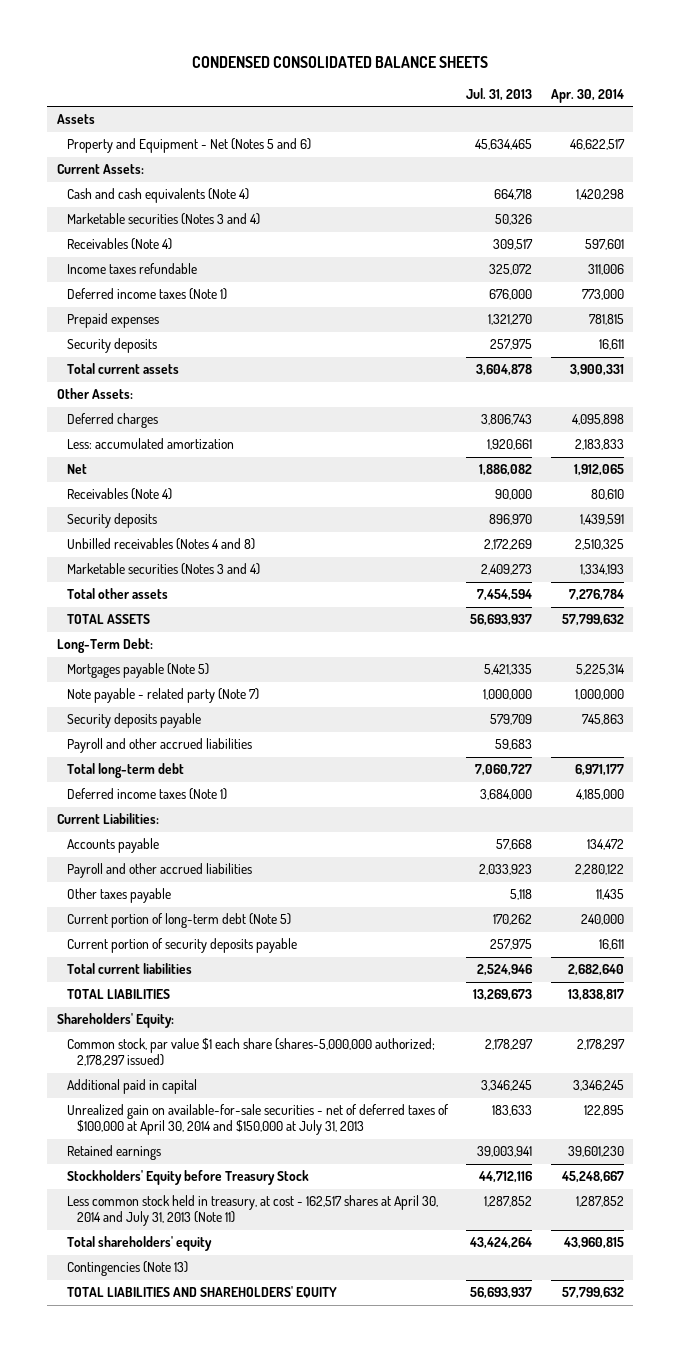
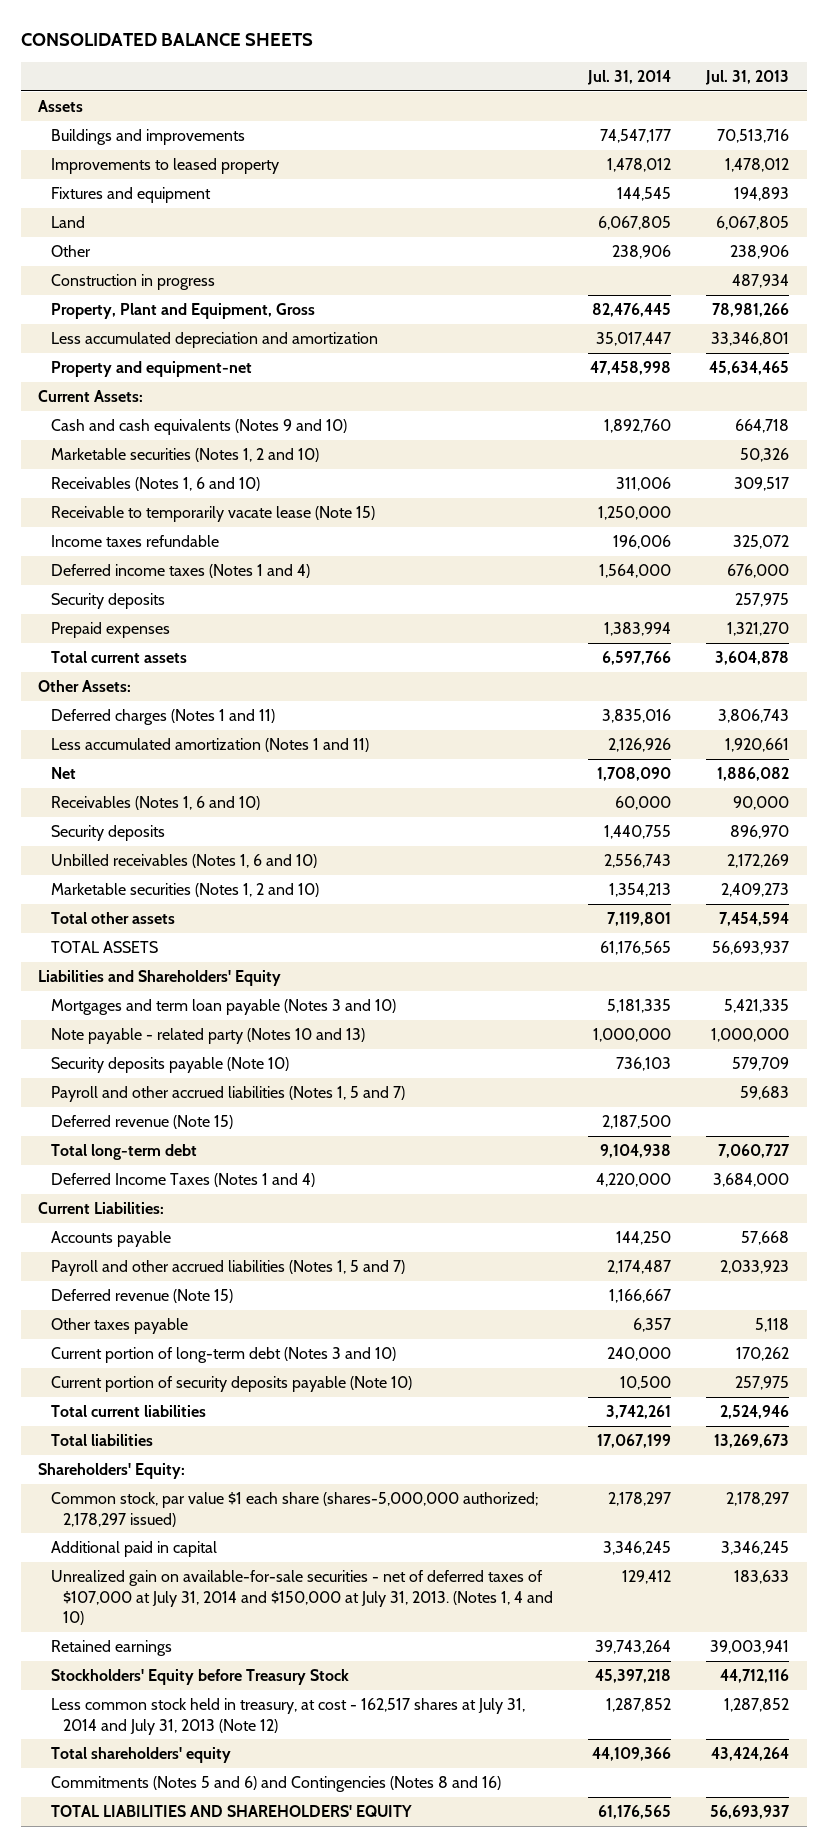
[192,56,489,69] CONDENSED CONSOLIDATED BALANCE SHEETS -> [20,32,313,46] CONSOLIDATED BALANCE SHEETS
[550,89,624,104] Apr. 30, 2014 -> none
none -> [587,69,672,85] Jul. 31, 2014
none -> [50,129,245,146] Buildings and improvements
none -> [50,158,279,175] Improvements to leased property
none -> [50,187,211,204] Fixtures and equipment
none -> [50,216,85,229] Land
none -> [50,245,91,258] Other
none -> [50,274,215,291] Construction in progress
none -> [50,303,315,320] Property, Plant and Equipment, Gross
none -> [50,332,378,349] Less accumulated depreciation and amortization
[66,138,311,154] Property and Equipment - Net (Notes 5 and 6) -> [50,361,252,378] Property and equipment-net
[66,188,249,204] Cash and cash equivalents (Note 4) -> [50,419,347,436] Cash and cash equivalents (Notes 9 and 10)
[66,213,260,226] Marketable securities (Notes 3 and 4) -> [50,448,319,463] Marketable securities (Notes 1, 2 and 10)
[66,238,172,251] Receivables (Note 4) -> [50,477,260,492] Receivables (Notes 1, 6 and 10)
none -> [50,506,375,523] Receivable to temporarily vacate lease (Note 15)
[66,288,227,301] Deferred income taxes (Note 1) -> [50,564,310,579] Deferred income taxes (Notes 1 and 4)
[66,313,159,329] Prepaid expenses -> [50,622,170,639] Prepaid expenses
[66,413,158,429] Deferred charges -> [50,709,275,726] Deferred charges (Notes 1 and 11)
[66,438,234,450] Less: accumulated amortization -> [50,738,369,753] Less accumulated amortization (Notes 1 and 11)
[66,488,172,501] Receivables (Note 4) -> [50,796,260,811] Receivables (Notes 1, 6 and 10)
[66,538,255,551] Unbilled receivables (Notes 4 and 8) -> [50,854,317,869] Unbilled receivables (Notes 1, 6 and 10)
[66,563,260,576] Marketable securities (Notes 3 and 4) -> [50,883,319,898] Marketable securities (Notes 1, 2 and 10)
[56,638,153,654] Long-Term Debt: -> none
none -> [38,970,282,987] Liabilities and Shareholders' Equity
[66,663,209,679] Mortgages payable (Note 5) -> [50,999,396,1016] Mortgages and term loan payable (Notes 3 and 10)
[66,688,259,704] Note payable - related party (Note 7) -> [50,1028,365,1045] Note payable - related party (Notes 10 and 13)
[66,713,201,729] Security deposits payable -> [50,1057,289,1074] Security deposits payable (Note 10)
[66,738,252,754] Payroll and other accrued liabilities -> [50,1086,405,1103] Payroll and other accrued liabilities (Notes 1, 5 and 7)
none -> [50,1115,233,1130] Deferred revenue (Note 15)
[66,788,227,801] Deferred income taxes (Note 1) -> [50,1173,315,1188] Deferred Income Taxes (Notes 1 and 4)
[66,863,252,879] Payroll and other accrued liabilities -> [50,1260,405,1277] Payroll and other accrued liabilities (Notes 1, 5 and 7)
none -> [50,1289,233,1304] Deferred revenue (Note 15)
[66,913,291,929] Current portion of long-term debt (Note 5) -> [50,1347,396,1364] Current portion of long-term debt (Notes 3 and 10)
[66,938,297,954] Current portion of security deposits payable -> [50,1376,412,1393] Current portion of security deposits payable (Note 10)
[66,989,170,1000] TOTAL LIABILITIES -> [50,1434,153,1447] Total liabilities
[66,1104,449,1136] Unrealized gain on available-for-sale securities - net of deferred taxes of $100,000 at April 30, 2014 and $150,000 at July 31, 2013 -> [50,1570,554,1625] Unrealized gain on available-for-sale securities - net of deferred taxes of $107,000 at July 31, 2014 and $150,000 at July 31, 2013. (Notes 1, 4 and 10)
[66,1195,438,1227] Less common stock held in treasury, at cost - 162,517 shares at April 30, 2014 and July 31, 2013 (Note 11) -> [50,1698,525,1735] Less common stock held in treasury, at cost - 162,517 shares at July 31, 2014 and July 31, 2013 (Note 12)
[66,1261,188,1277] Contingencies (Note 13) -> [50,1776,501,1793] Commitments (Notes 5 and 6) and Contingencies (Notes 8 and 16)

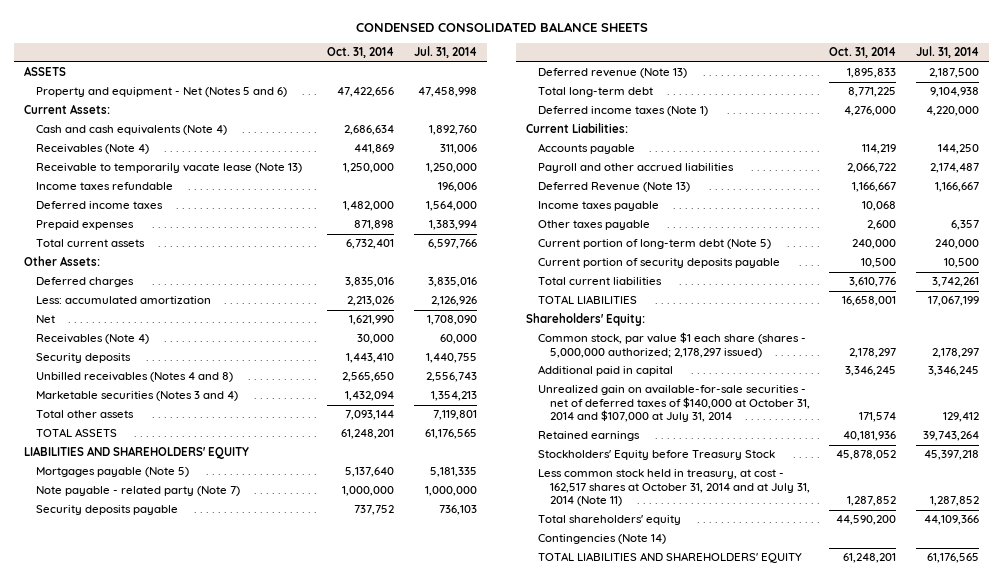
[20,32,313,46] CONSOLIDATED BALANCE SHEETS -> [355,21,648,32] CONDENSED CONSOLIDATED BALANCE SHEETS
[705,69,790,85] Jul. 31, 2013 -> none
none -> [327,47,395,59] Oct. 31, 2014
[50,129,245,146] Buildings and improvements -> none
[50,158,279,175] Improvements to leased property -> none
[50,187,211,204] Fixtures and equipment -> none
[50,216,85,229] Land -> none
[50,245,91,258] Other -> none
[50,274,215,291] Construction in progress -> none
[50,303,315,320] Property, Plant and Equipment, Gross -> none
[50,332,378,349] Less accumulated depreciation and amortization -> none
[38,100,84,113] Assets -> [23,66,66,77] ASSETS
[50,361,252,378] Property and equipment-net -> [35,87,287,98] Property and equipment - Net (Notes 5 and 6)
[50,448,319,463] Marketable securities (Notes 1, 2 and 10) -> none
[50,419,347,436] Cash and cash equivalents (Notes 9 and 10) -> [35,125,227,136] Cash and cash equivalents (Note 4)
[50,477,260,492] Receivables (Notes 1, 6 and 10) -> [35,144,149,155] Receivables (Note 4)
[50,506,375,523] Receivable to temporarily vacate lease (Note 15) -> [35,163,302,174] Receivable to temporarily vacate lease (Note 13)
[50,593,165,610] Security deposits -> none
[50,564,310,579] Deferred income taxes (Notes 1 and 4) -> [35,201,163,210] Deferred income taxes
[50,709,275,726] Deferred charges (Notes 1 and 11) -> [35,277,134,288] Deferred charges
[50,738,369,753] Less accumulated amortization (Notes 1 and 11) -> [35,296,211,305] Less: accumulated amortization
[50,796,260,811] Receivables (Notes 1, 6 and 10) -> [35,334,149,345] Receivables (Note 4)
[50,854,317,869] Unbilled receivables (Notes 1, 6 and 10) -> [35,372,233,383] Unbilled receivables (Notes 4 and 8)
[50,883,319,898] Marketable securities (Notes 1, 2 and 10) -> [35,391,238,402] Marketable securities (Notes 3 and 4)
[50,1086,405,1103] Payroll and other accrued liabilities (Notes 1, 5 and 7) -> none
[38,970,282,987] Liabilities and Shareholders' Equity -> [23,446,249,460] LIABILITIES AND SHAREHOLDERS' EQUITY
[50,999,396,1016] Mortgages and term loan payable (Notes 3 and 10) -> [35,467,189,478] Mortgages payable (Note 5)
[50,1028,365,1045] Note payable - related party (Notes 10 and 13) -> [35,486,240,497] Note payable - related party (Note 7)
[50,1057,289,1074] Security deposits payable (Note 10) -> [35,505,178,516] Security deposits payable
[50,1115,233,1130] Deferred revenue (Note 15) -> [537,68,687,79] Deferred revenue (Note 13)
[50,1173,315,1188] Deferred Income Taxes (Notes 1 and 4) -> [537,106,708,117] Deferred income taxes (Note 1)
[50,1260,405,1277] Payroll and other accrued liabilities (Notes 1, 5 and 7) -> [537,163,734,174] Payroll and other accrued liabilities
[50,1289,233,1304] Deferred revenue (Note 15) -> [537,182,690,193] Deferred Revenue (Note 13)
none -> [537,201,659,212] Income taxes payable
[50,1347,396,1364] Current portion of long-term debt (Notes 3 and 10) -> [537,239,771,250] Current portion of long-term debt (Note 5)
[50,1376,412,1393] Current portion of security deposits payable (Note 10) -> [537,258,780,269] Current portion of security deposits payable
[50,1434,153,1447] Total liabilities -> [537,295,637,305] TOTAL LIABILITIES
[50,1492,538,1527] Common stock, par value $1 each share (shares-5,000,000 authorized; 2,178,297 issued) -> [537,332,806,358] Common stock, par value $1 each share (shares - 5,000,000 authorized; 2,178,297 issued)
[50,1570,554,1625] Unrealized gain on available-for-sale securities - net of deferred taxes of $107,000 at July 31, 2014 and $150,000 at July 31, 2013. (Notes 1, 4 and 10) -> [537,385,810,423] Unrealized gain on available-for-sale securities - net of deferred taxes of $140,000 at October 31, 2014 and $107,000 at July 31, 2014
[50,1698,525,1735] Less common stock held in treasury, at cost - 162,517 shares at July 31, 2014 and July 31, 2013 (Note 12) -> [537,469,810,507] Less common stock held in treasury, at cost - 162,517 shares at October 31, 2014 and at July 31, 2014 (Note 11)
[50,1776,501,1793] Commitments (Notes 5 and 6) and Contingencies (Notes 8 and 16) -> [537,534,666,545] Contingencies (Note 14)

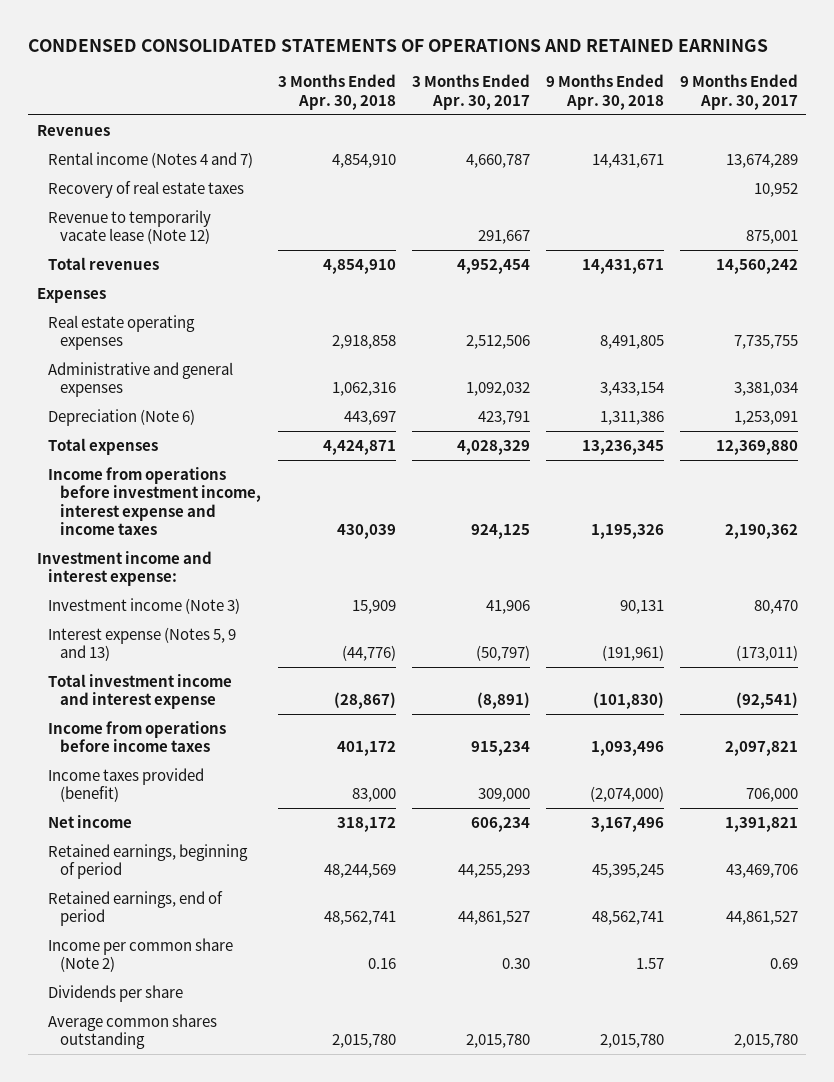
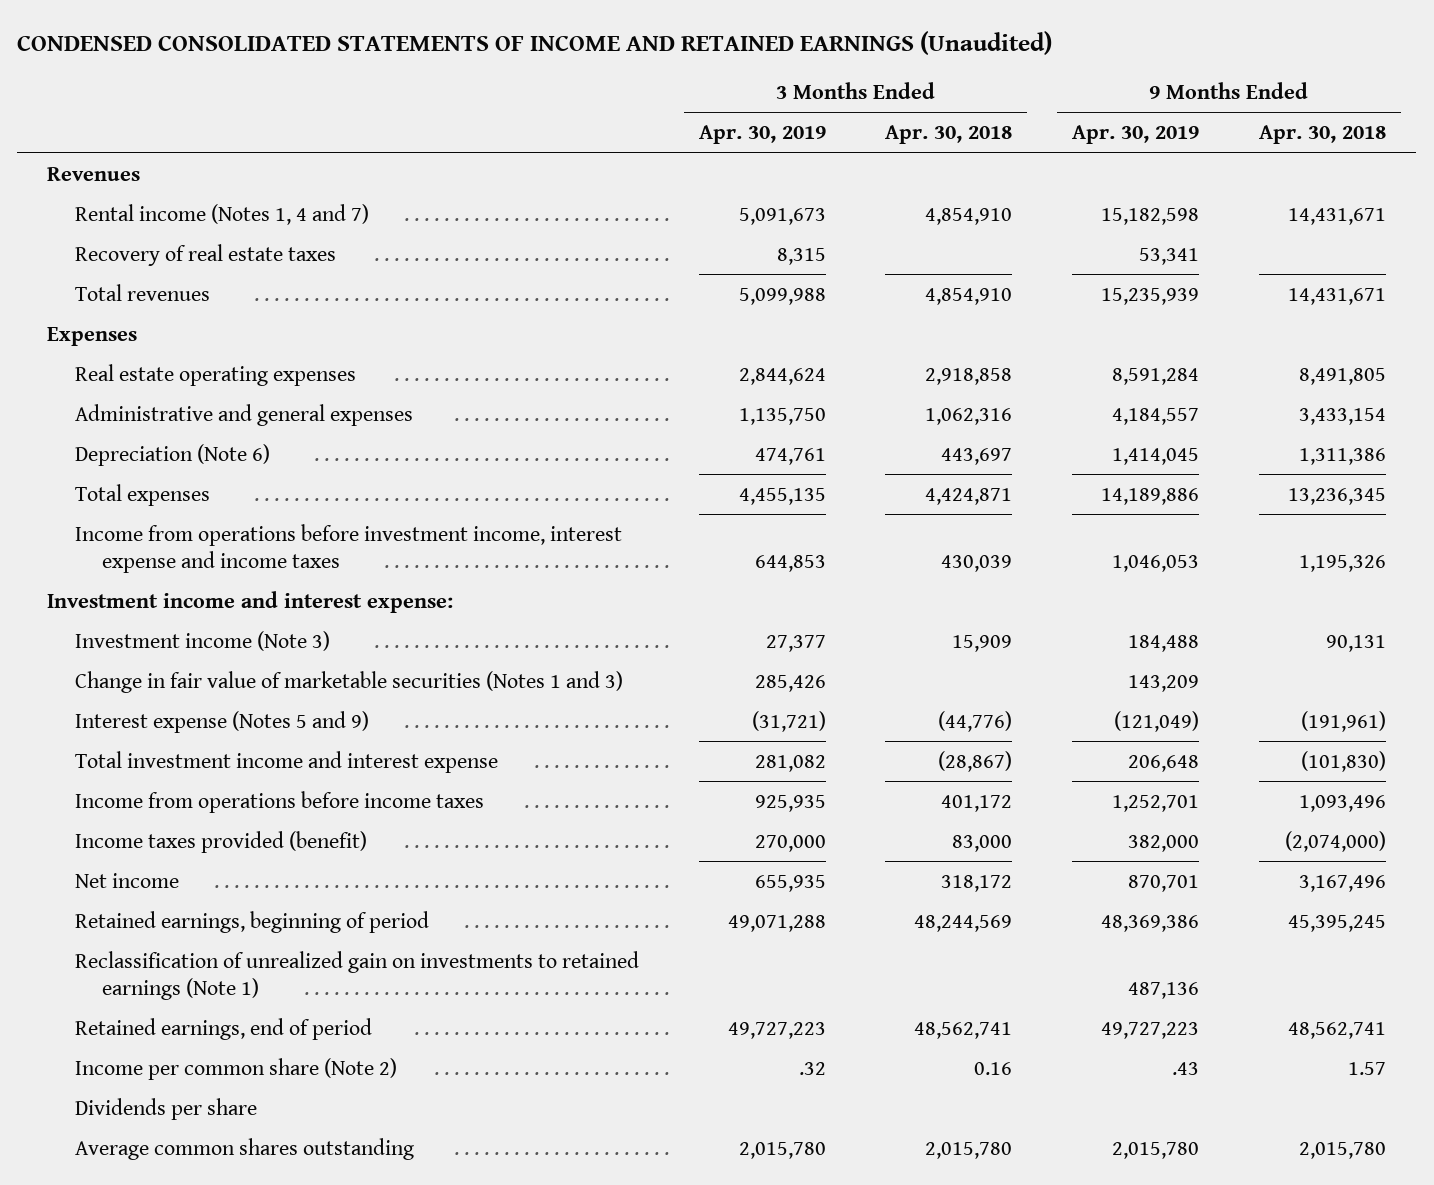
[28,39,769,53] CONDENSED CONSOLIDATED STATEMENTS OF OPERATIONS AND RETAINED EARNINGS -> [17,30,1053,55] CONDENSED CONSOLIDATED STATEMENTS OF INCOME AND RETAINED EARNINGS (Unaudited)
[411,74,530,110] 3 Months Ended Apr. 30, 2017 -> none
[679,74,798,110] 9 Months Ended Apr. 30, 2017 -> none
none -> [698,125,826,145] Apr. 30, 2019
none -> [1072,125,1200,145] Apr. 30, 2019
[48,152,254,169] Rental income (Notes 4 and 7) -> [74,203,369,225] Rental income (Notes 1, 4 and 7)
[48,210,212,245] Revenue to temporarily vacate lease (Note 12) -> none
none -> [74,670,623,693] Change in fair value of marketable securities (Notes 1 and 3)
[48,627,237,662] Interest expense (Notes 5, 9 and 13) -> [74,710,369,733] Interest expense (Notes 5 and 9)
none -> [74,950,639,1000] Reclassification of unrealized gain on investments to retained earnings (Note 1)

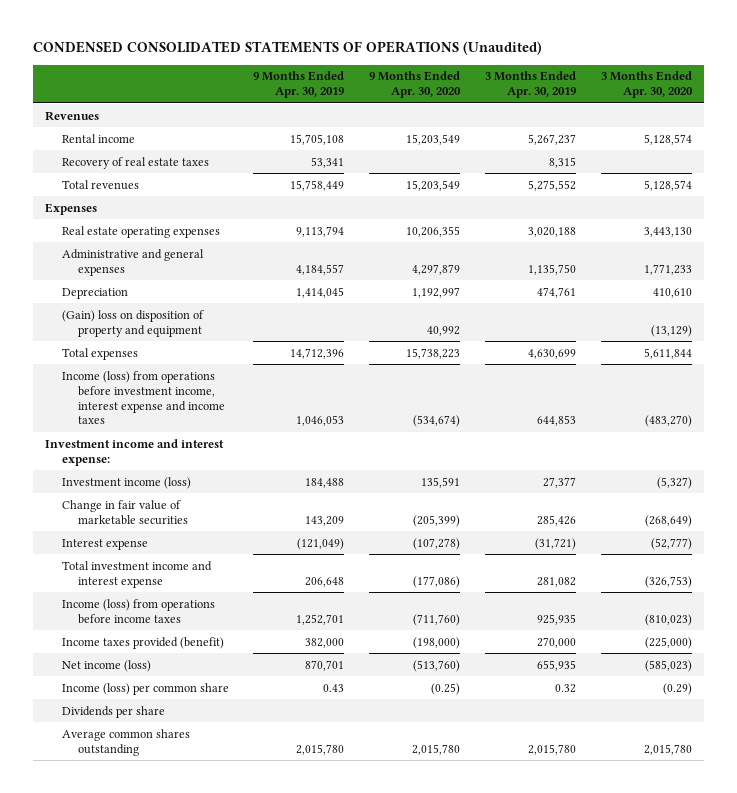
[17,30,1053,55] CONDENSED CONSOLIDATED STATEMENTS OF INCOME AND RETAINED EARNINGS (Unaudited) -> [32,41,542,56] CONDENSED CONSOLIDATED STATEMENTS OF OPERATIONS (Unaudited)
[885,125,1013,145] Apr. 30, 2018 -> none
[1259,125,1387,145] Apr. 30, 2018 -> none
none -> [369,71,462,99] 9 Months Ended Apr. 30, 2020
none -> [600,71,693,99] 3 Months Ended Apr. 30, 2020
[74,203,369,225] Rental income (Notes 1, 4 and 7) -> [61,133,135,143] Rental income
[738,207,826,225] 5,091,673 -> [528,133,577,145] 5,267,237
[1101,207,1200,225] 15,182,598 -> [290,133,345,145] 15,705,108
[738,287,826,305] 5,099,988 -> [528,179,577,191] 5,275,552
[1101,287,1200,305] 15,235,939 -> [290,179,345,191] 15,758,449
[738,367,826,385] 2,844,624 -> [528,226,577,237] 3,020,188
[1112,367,1200,385] 8,591,284 -> [296,225,345,237] 9,113,794
[74,443,270,466] Depreciation (Note 6) -> [61,287,128,299] Depreciation
none -> [61,309,204,337] (Gain) loss on disposition of property and equipment
[738,487,826,505] 4,455,135 -> [528,348,577,359] 4,630,699
[1101,487,1200,505] 14,189,886 -> [290,347,345,359] 14,712,396
[74,523,622,573] Income from operations before investment income, interest expense and income taxes -> [61,370,226,425] Income (loss) from operations before investment income, interest expense and income taxes
[74,630,330,651] Investment income (Note 3) -> [61,476,191,489] Investment income (loss)
[74,670,623,693] Change in fair value of marketable securities (Notes 1 and 3) -> [61,499,189,525] Change in fair value of marketable securities
[74,710,369,733] Interest expense (Notes 5 and 9) -> [61,538,148,550] Interest expense
[74,790,484,813] Income from operations before income taxes -> [61,598,215,624] Income (loss) from operations before income taxes
[74,910,429,933] Retained earnings, beginning of period -> none
[74,950,639,1000] Reclassification of unrealized gain on investments to retained earnings (Note 1) -> none
[74,1017,372,1040] Retained earnings, end of period -> none
[74,872,179,888] Net income -> [61,659,151,672] Net income (loss)
[74,1057,397,1080] Income per common share (Note 2) -> [61,682,229,695] Income (loss) per common share
[798,1061,826,1075] .32 -> [555,683,577,693] 0.32
[1172,1061,1200,1075] .43 -> [323,683,345,692] 0.43

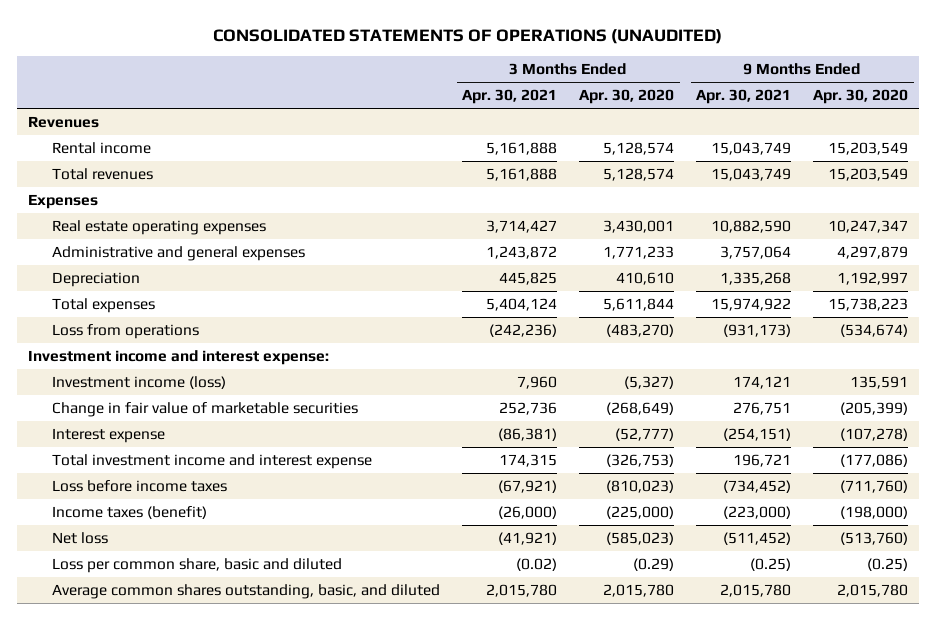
[32,41,542,56] CONDENSED CONSOLIDATED STATEMENTS OF OPERATIONS (Unaudited) -> [213,29,723,45] CONSOLIDATED STATEMENTS OF OPERATIONS (UNAUDITED)
[253,71,345,99] 9 Months Ended Apr. 30, 2019 -> none
[485,71,577,99] 3 Months Ended Apr. 30, 2019 -> none
none -> [462,89,558,105] Apr. 30, 2021
none -> [696,89,792,105] Apr. 30, 2021
[61,156,209,169] Recovery of real estate taxes -> none
[406,225,461,237] 10,206,355 -> [828,219,909,233] 10,247,347
[643,226,692,237] 3,443,130 -> [603,219,675,233] 3,430,001
[61,309,204,337] (Gain) loss on disposition of property and equipment -> none
[61,370,226,425] Income (loss) from operations before investment income, interest expense and income taxes -> [52,323,200,339] Loss from operations
[61,705,165,718] Dividends per share -> none
[61,598,215,624] Income (loss) from operations before income taxes -> [52,479,228,492] Loss before income taxes
[61,636,224,649] Income taxes provided (benefit) -> [52,505,208,519] Income taxes (benefit)
[61,659,151,672] Net income (loss) -> [52,531,109,544] Net loss
[61,682,229,695] Income (loss) per common share -> [52,557,343,573] Loss per common share, basic and diluted
[61,728,190,756] Average common shares outstanding -> [52,583,441,599] Average common shares outstanding, basic, and diluted

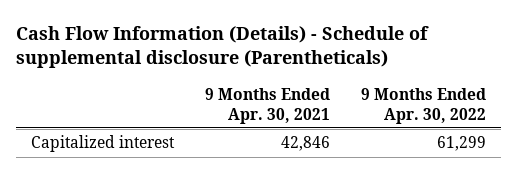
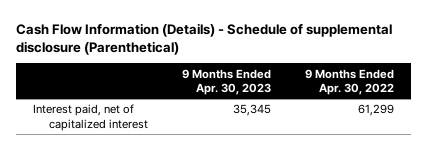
[15,26,429,69] Cash Flow Information (Details) - Schedule of supplemental disclosure (Parentheticals) -> [15,22,392,55] Cash Flow Information (Details) - Schedule of supplemental disclosure (Parenthetical)
[204,87,330,124] 9 Months Ended Apr. 30, 2021 -> none
none -> [181,68,271,96] 9 Months Ended Apr. 30, 2023
[31,135,176,153] Capitalized interest -> [32,104,148,132] Interest paid, net of capitalized interest

